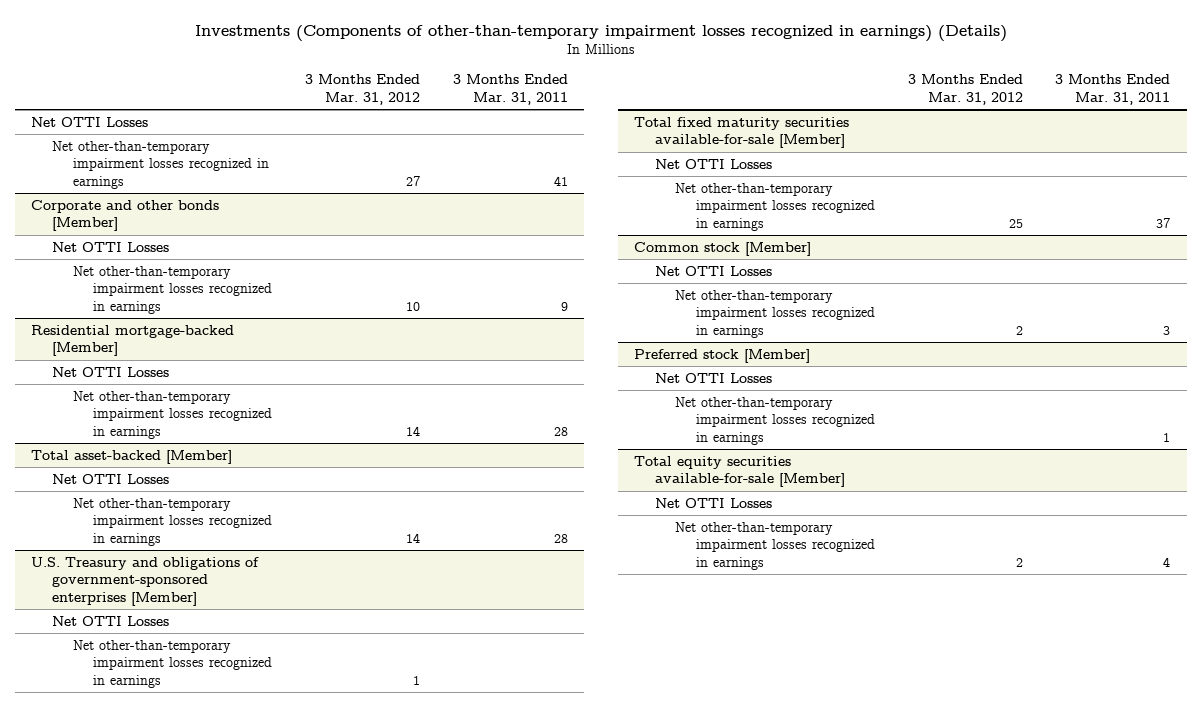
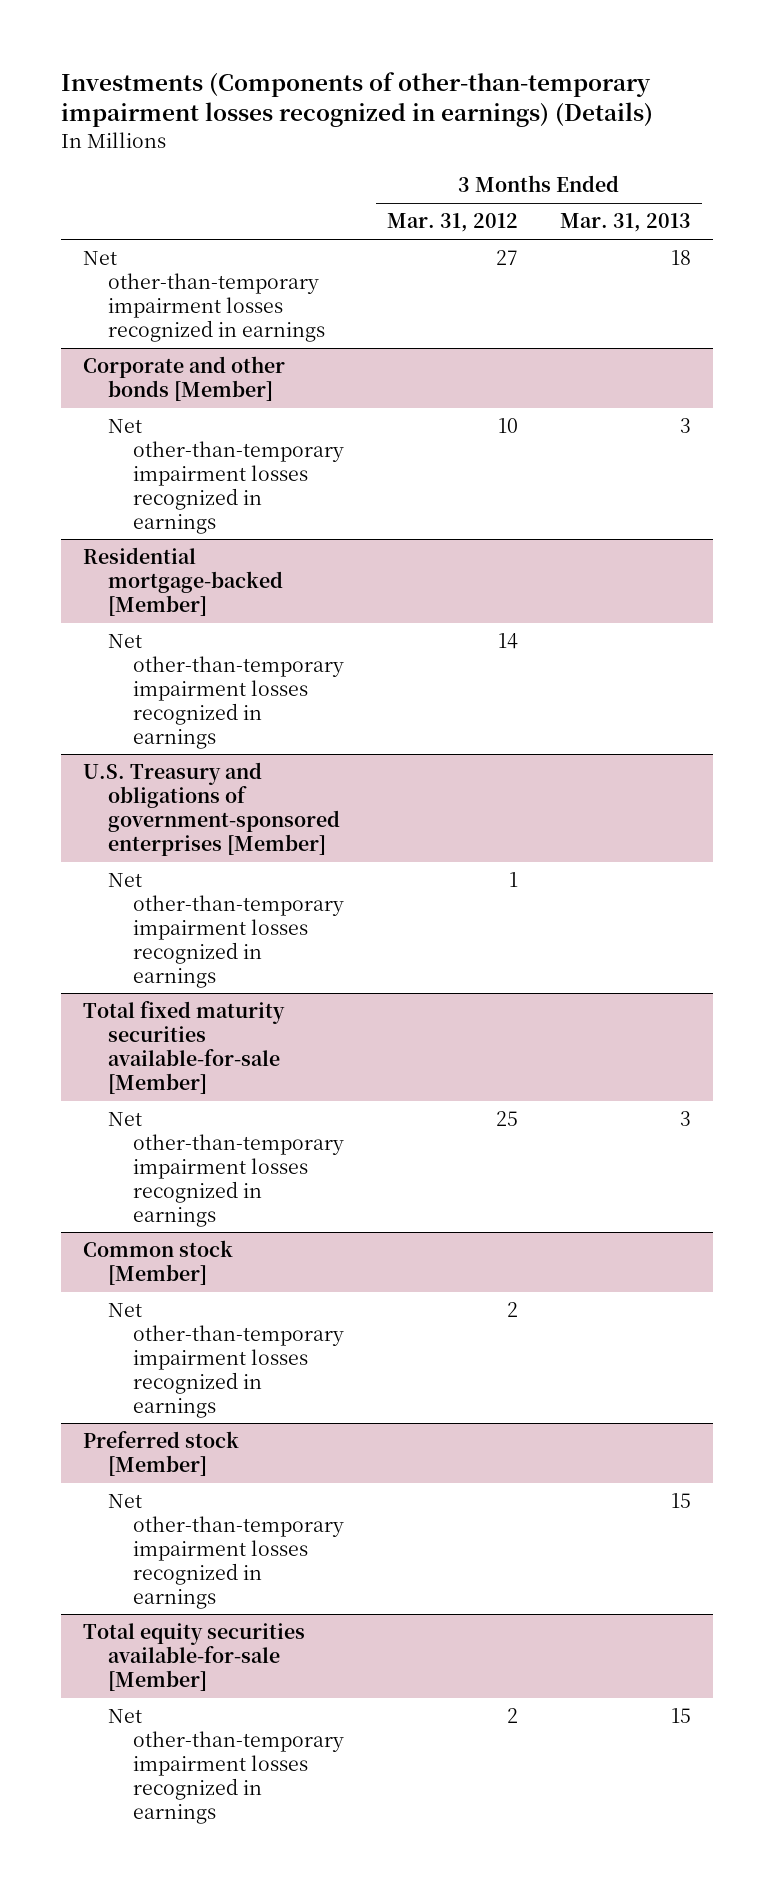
[452,74,568,105] 3 Months Ended Mar. 31, 2011 -> none
none -> [560,213,692,233] Mar. 31, 2013
[31,116,149,127] Net OTTI Losses -> none
[51,241,169,252] Net OTTI Losses -> none
[51,366,169,377] Net OTTI Losses -> none
[31,449,233,464] Total asset-backed [Member] -> none
[51,473,169,484] Net OTTI Losses -> none
[72,497,273,546] Net other-than-temporary impairment losses recognized in earnings -> none
[51,615,169,626] Net OTTI Losses -> none
[654,158,772,169] Net OTTI Losses -> none
[654,265,772,276] Net OTTI Losses -> none
[654,372,772,383] Net OTTI Losses -> none
[654,497,772,508] Net OTTI Losses -> none

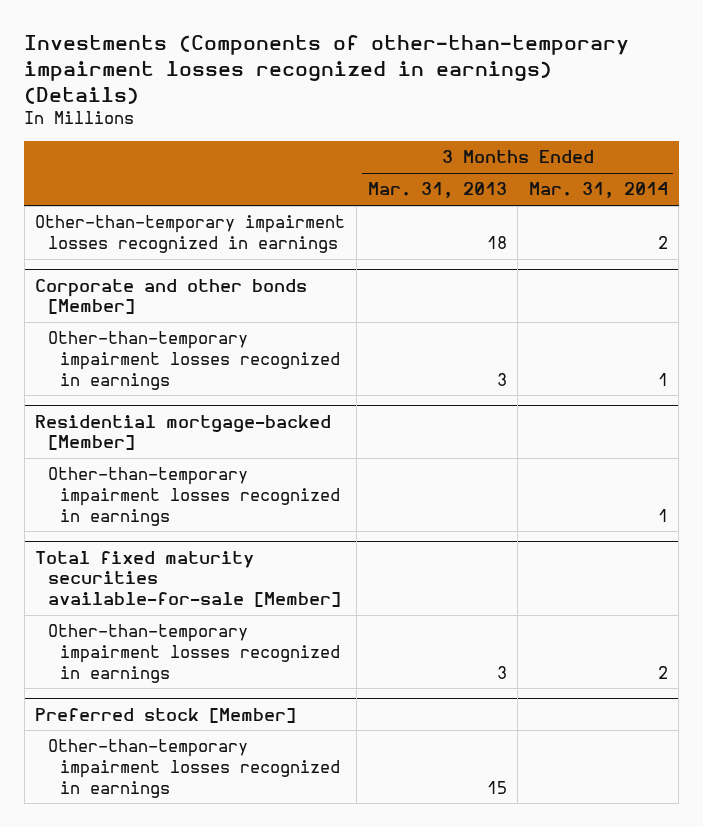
[386,213,518,233] Mar. 31, 2012 -> none
none -> [528,182,668,199] Mar. 31, 2014
[82,251,325,342] Net other-than-temporary impairment losses recognized in earnings -> [35,215,346,254] Other-than-temporary impairment losses recognized in earnings
[107,419,344,534] Net other-than-temporary impairment losses recognized in earnings -> [47,331,340,390] Other-than-temporary impairment losses recognized in earnings
[82,762,340,856] U.S. Treasury and obligations of government-sponsored enterprises [Member] -> none
[107,873,344,988] Net other-than-temporary impairment losses recognized in earnings -> none
[107,634,344,749] Net other-than-temporary impairment losses recognized in earnings -> [47,467,340,526] Other-than-temporary impairment losses recognized in earnings
[82,1240,233,1285] Common stock [Member] -> none
[107,1303,344,1418] Net other-than-temporary impairment losses recognized in earnings -> none
[107,1112,344,1227] Net other-than-temporary impairment losses recognized in earnings -> [47,624,340,683] Other-than-temporary impairment losses recognized in earnings
[82,1623,305,1691] Total equity securities available-for-sale [Member] -> none
[107,1709,344,1824] Net other-than-temporary impairment losses recognized in earnings -> none
[107,1494,344,1609] Net other-than-temporary impairment losses recognized in earnings -> [47,739,340,798] Other-than-temporary impairment losses recognized in earnings

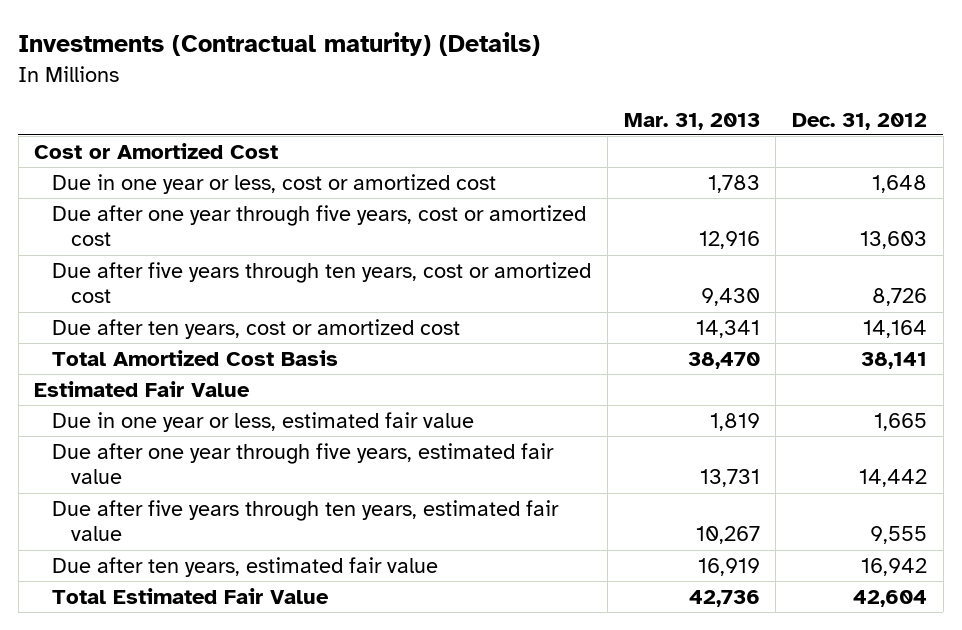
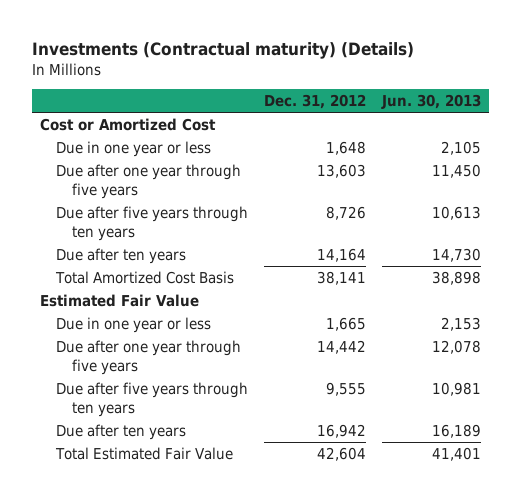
[623,112,760,130] Mar. 31, 2013 -> none
none -> [380,94,481,110] Jun. 30, 2013
[52,174,497,195] Due in one year or less, cost or amortized cost -> [56,140,212,157] Due in one year or less
[52,205,587,247] Due after one year through five years, cost or amortized cost -> [56,163,242,199] Due after one year through five years
[52,262,592,304] Due after five years through ten years, cost or amortized cost -> [56,205,249,241] Due after five years through ten years
[52,319,461,340] Due after ten years, cost or amortized cost -> [56,247,187,264] Due after ten years
[52,412,475,433] Due in one year or less, estimated fair value -> [56,316,212,333] Due in one year or less
[52,443,555,485] Due after one year through five years, estimated fair value -> [56,339,242,375] Due after one year through five years
[52,500,560,542] Due after five years through ten years, estimated fair value -> [56,381,249,417] Due after five years through ten years
[52,557,439,578] Due after ten years, estimated fair value -> [56,423,187,440] Due after ten years

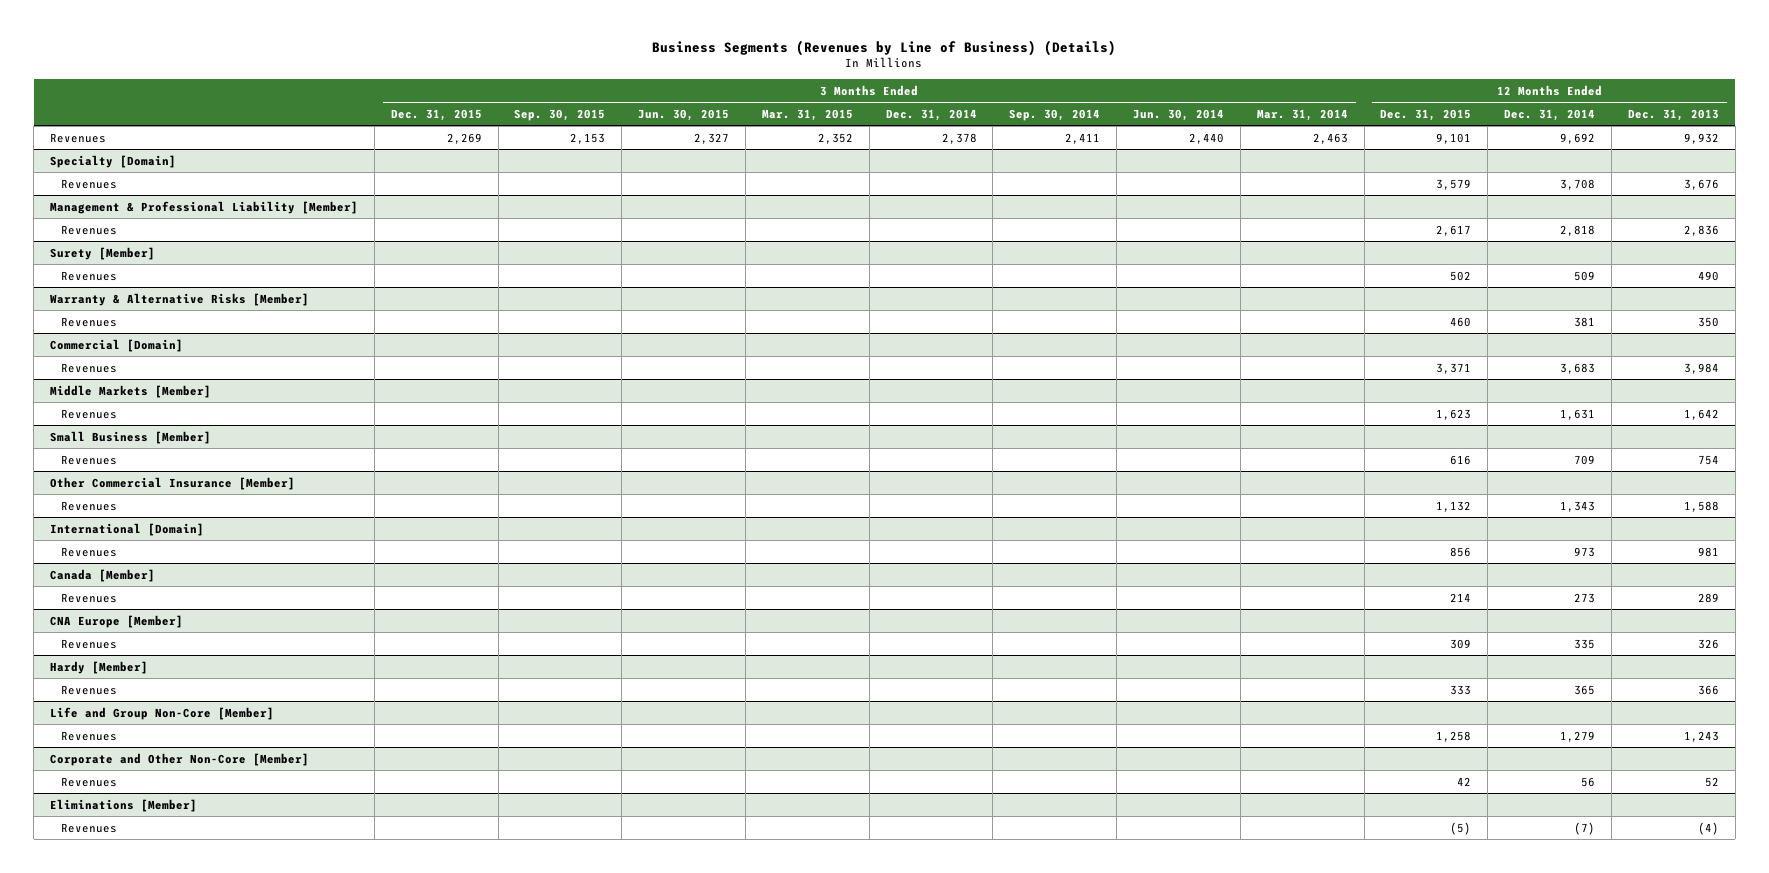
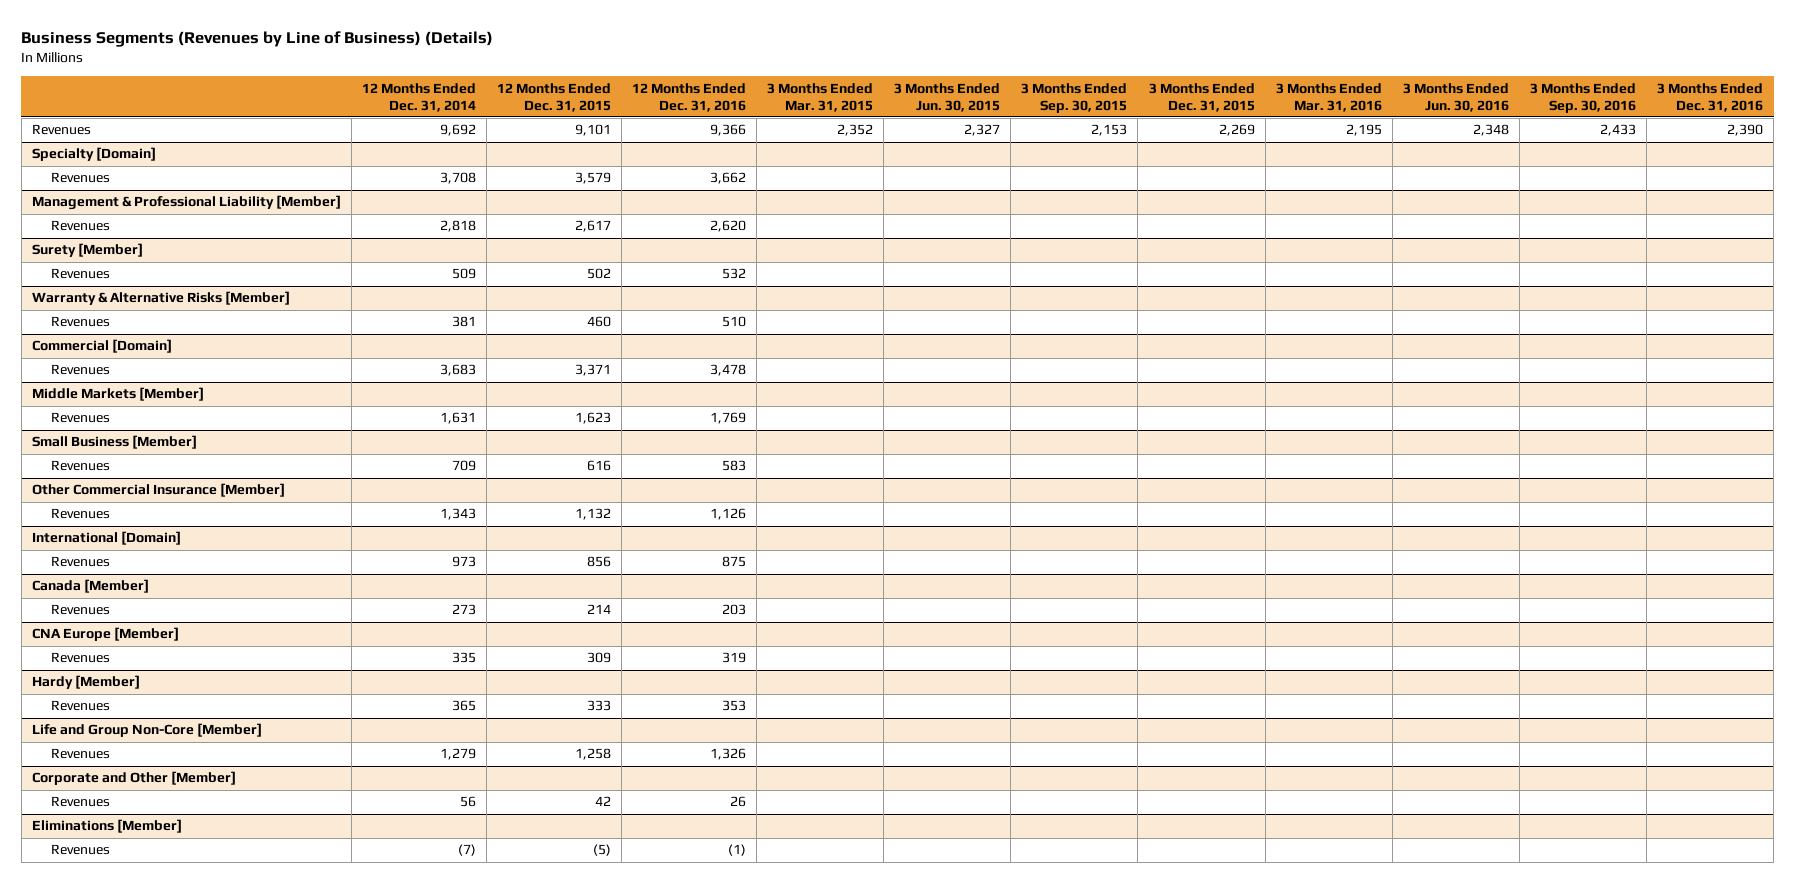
[885,108,977,121] Dec. 31, 2014 -> none
[1009,108,1101,121] Sep. 30, 2014 -> none
[1133,108,1225,121] Jun. 30, 2014 -> none
[1256,108,1348,121] Mar. 31, 2014 -> none
[1627,108,1719,121] Dec. 31, 2013 -> none
none -> [632,82,747,112] 12 Months Ended Dec. 31, 2016
none -> [1275,82,1382,112] 3 Months Ended Mar. 31, 2016
none -> [1402,82,1509,112] 3 Months Ended Jun. 30, 2016
none -> [1529,82,1636,113] 3 Months Ended Sep. 30, 2016
none -> [1657,82,1764,112] 3 Months Ended Dec. 31, 2016
[50,752,310,766] Corporate and Other Non-Core [Member] -> [31,771,236,786] Corporate and Other [Member]

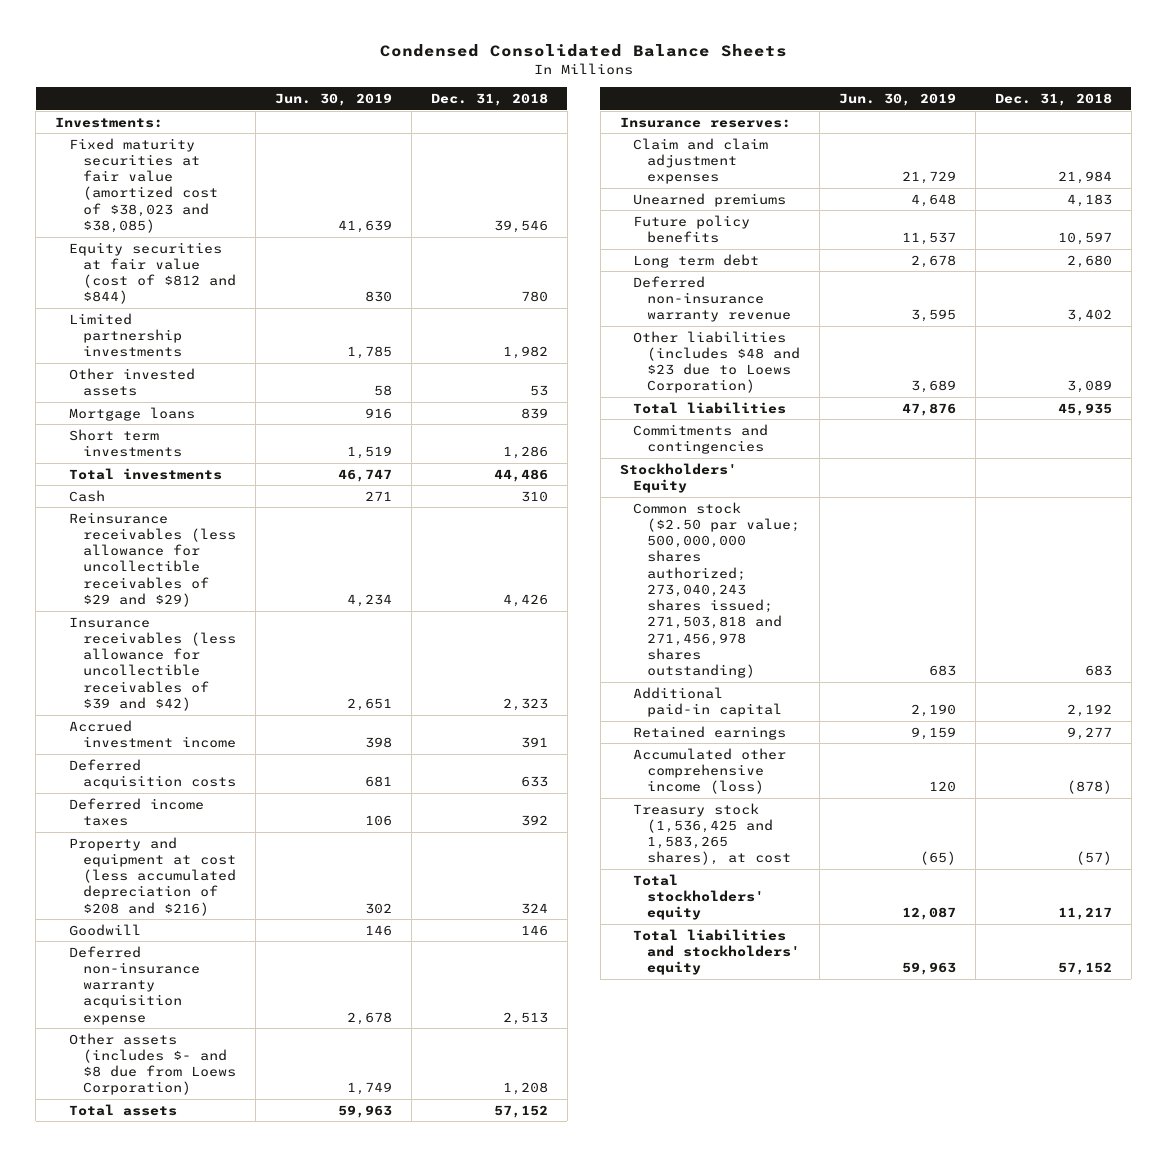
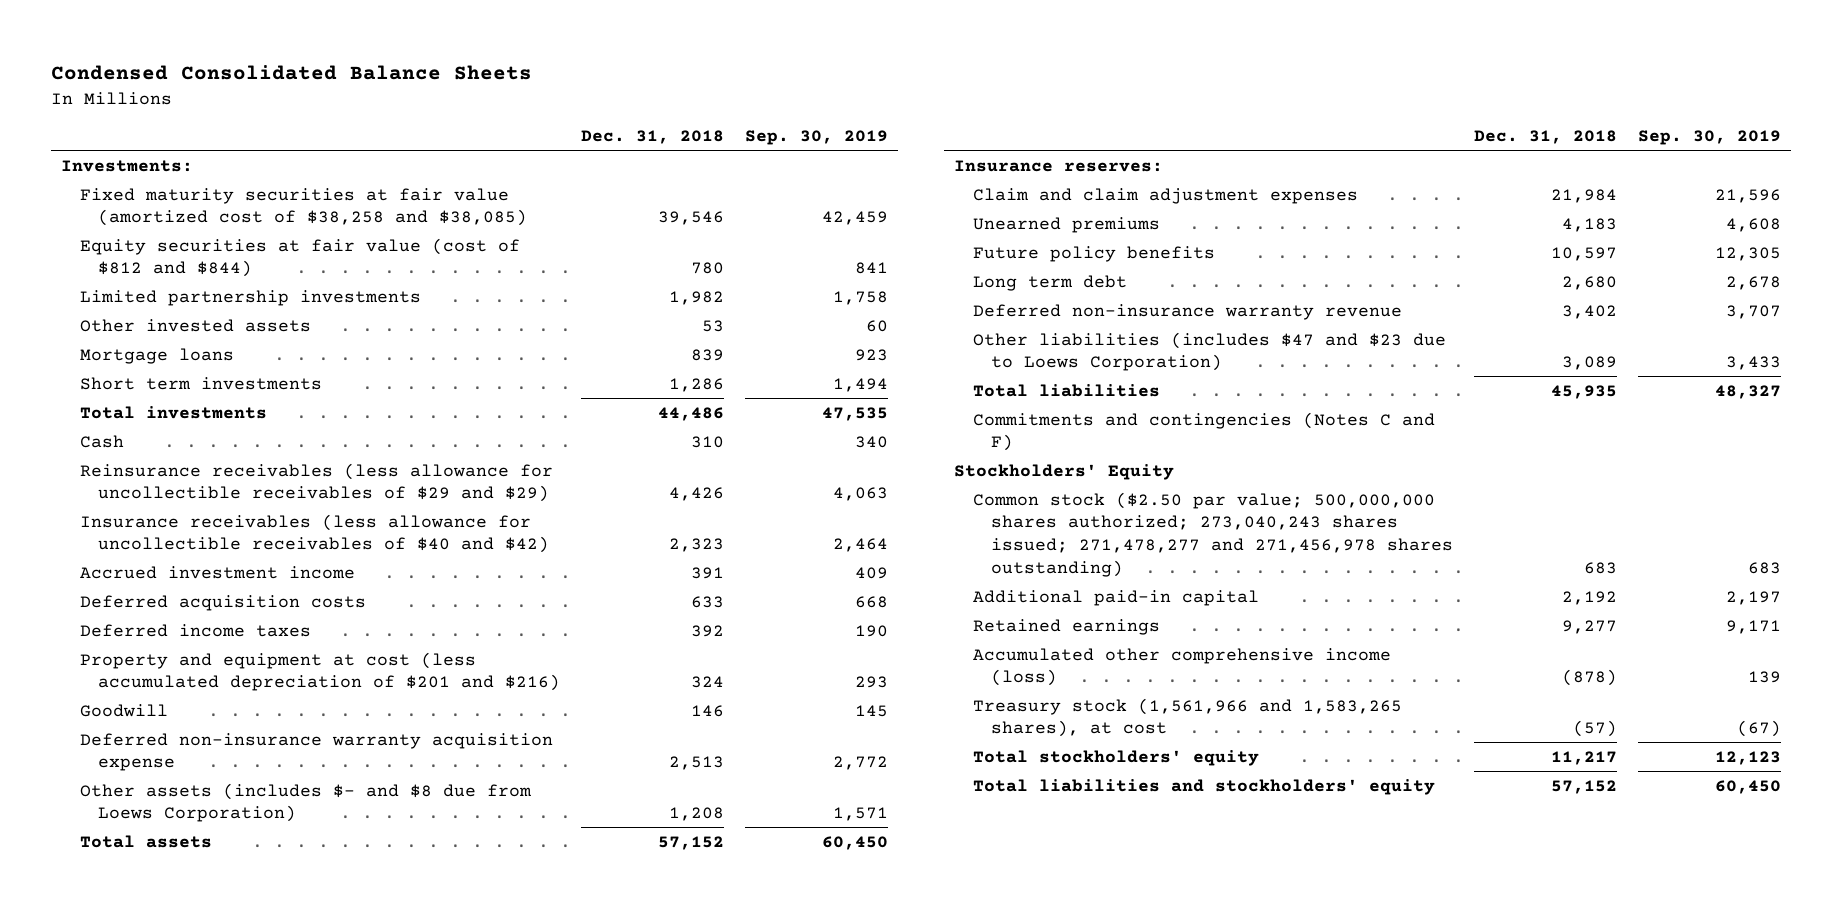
[274,93,392,107] Jun. 30, 2019 -> none
none -> [744,130,888,146] Sep. 30, 2019
[69,137,219,233] Fixed maturity securities at fair value (amortized cost of $38,023 and $38,085) -> [79,187,528,227] Fixed maturity securities at fair value (amortized cost of $38,258 and $38,085)
[69,616,237,711] Insurance receivables (less allowance for uncollectible receivables of $39 and $42) -> [79,513,550,554] Insurance receivables (less allowance for uncollectible receivables of $40 and $42)
[69,836,237,916] Property and equipment at cost (less accumulated depreciation of $208 and $216) -> [79,651,561,692] Property and equipment at cost (less accumulated depreciation of $201 and $216)
[633,330,801,394] Other liabilities (includes $48 and $23 due to Loews Corporation) -> [972,331,1446,372] Other liabilities (includes $47 and $23 due to Loews Corporation)
[633,423,769,455] Commitments and contingencies -> [972,411,1435,452] Commitments and contingencies (Notes C and F)
[633,501,801,679] Common stock ($2.50 par value; 500,000,000 shares authorized; 273,040,243 shares issued; 271,503,818 and 271,456,978 shares outstanding) -> [972,491,1454,578] Common stock ($2.50 par value; 500,000,000 shares authorized; 273,040,243 shares issued; 271,478,277 and 271,456,978 shares outstanding)
[633,802,792,866] Treasury stock (1,536,425 and 1,583,265 shares), at cost -> [972,697,1402,738] Treasury stock (1,561,966 and 1,583,265 shares), at cost

